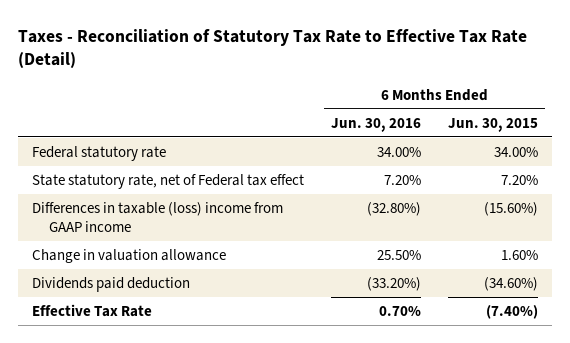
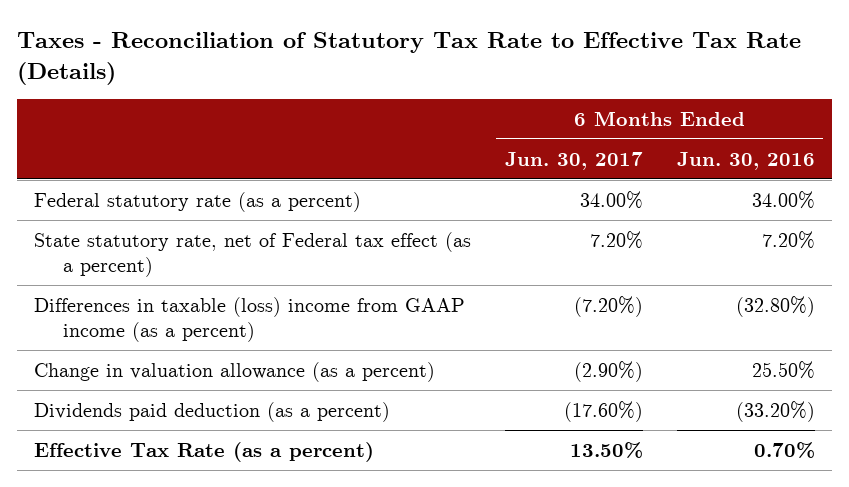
[17,28,527,69] Taxes - Reconciliation of Statutory Tax Rate to Effective Tax Rate (Detail) -> [17,32,802,86] Taxes - Reconciliation of Statutory Tax Rate to Effective Tax Rate (Details)
[448,117,539,132] Jun. 30, 2015 -> none
none -> [504,151,643,170] Jun. 30, 2017
[31,146,166,162] Federal statutory rate -> [33,191,361,212] Federal statutory rate (as a percent)
[31,174,304,190] State statutory rate, net of Federal tax effect -> [33,231,471,278] State statutory rate, net of Federal tax effect (as a percent)
[31,202,283,232] Differences in taxable (loss) income from GAAP income -> [33,296,465,343] Differences in taxable (loss) income from GAAP income (as a percent)
[31,249,226,264] Change in valuation allowance -> [33,361,435,382] Change in valuation allowance (as a percent)
[31,277,190,293] Dividends paid deduction -> [33,401,390,422] Dividends paid deduction (as a percent)
[31,304,152,318] Effective Tax Rate -> [33,441,374,462] Effective Tax Rate (as a percent)

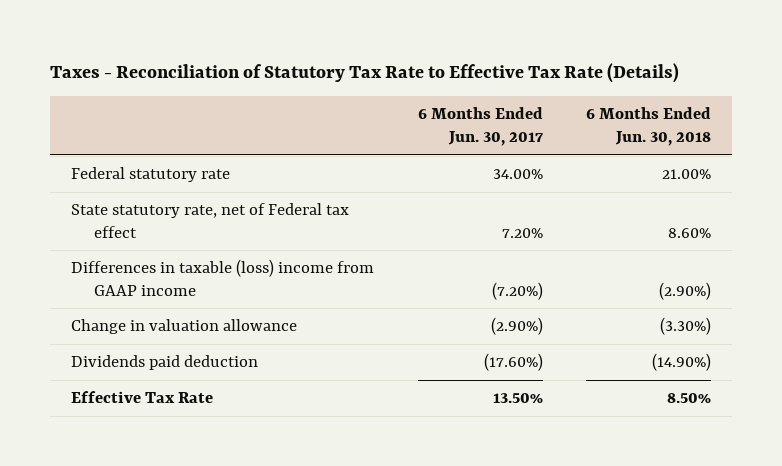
[676,151,815,170] Jun. 30, 2016 -> none
none -> [585,107,711,146] 6 Months Ended Jun. 30, 2018
[33,191,361,212] Federal statutory rate (as a percent) -> [71,167,231,183] Federal statutory rate
[33,231,471,278] State statutory rate, net of Federal tax effect (as a percent) -> [71,203,350,238] State statutory rate, net of Federal tax effect
[33,296,465,343] Differences in taxable (loss) income from GAAP income (as a percent) -> [71,259,375,296] Differences in taxable (loss) income from GAAP income
[33,361,435,382] Change in valuation allowance (as a percent) -> [71,319,298,335] Change in valuation allowance
[33,401,390,422] Dividends paid deduction (as a percent) -> [71,355,259,371] Dividends paid deduction
[33,441,374,462] Effective Tax Rate (as a percent) -> [71,391,214,404] Effective Tax Rate

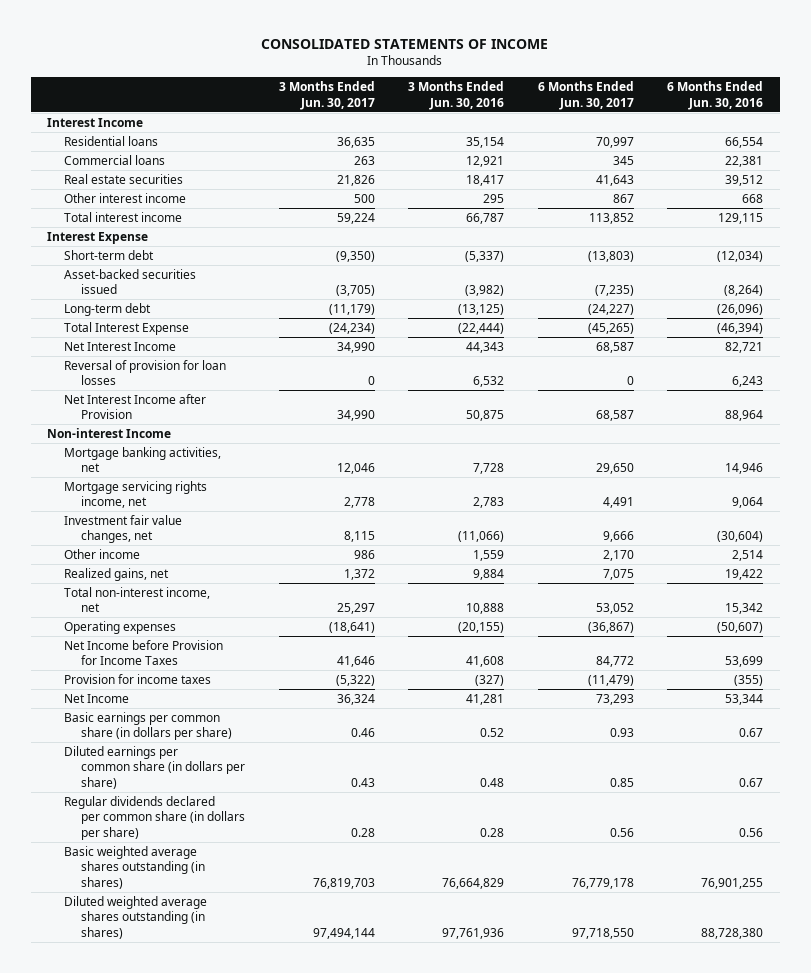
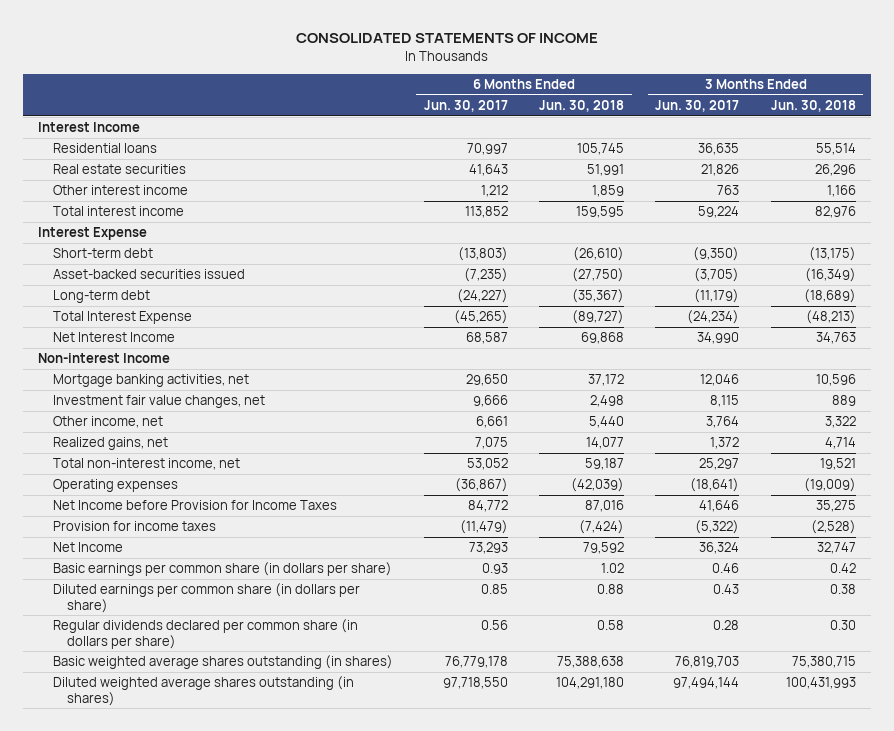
[408,81,505,110] 3 Months Ended Jun. 30, 2016 -> none
[667,81,764,110] 6 Months Ended Jun. 30, 2016 -> none
none -> [539,100,625,113] Jun. 30, 2018
none -> [770,100,856,113] Jun. 30, 2018
[64,154,166,165] Commercial loans -> none
[353,193,375,203] 500 -> [717,185,740,196] 763
[612,193,634,203] 867 -> [481,185,509,198] 1,212
[64,359,227,386] Reversal of provision for loan losses -> none
[64,393,207,420] Net Interest Income after Provision -> none
[64,480,208,509] Mortgage servicing rights income, net -> none
[64,548,141,559] Other income -> [52,416,163,429] Other income, net
[353,549,375,559] 986 -> [706,416,740,429] 3,764
[602,549,634,561] 2,170 -> [476,416,509,429] 6,661

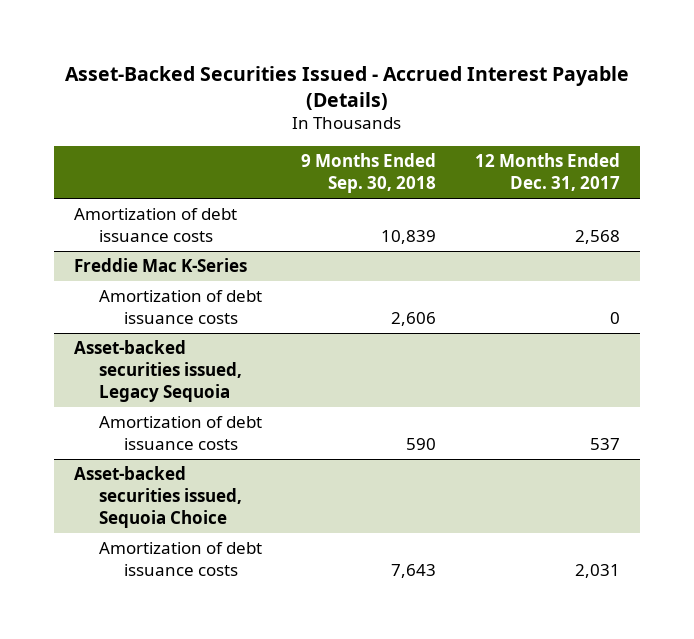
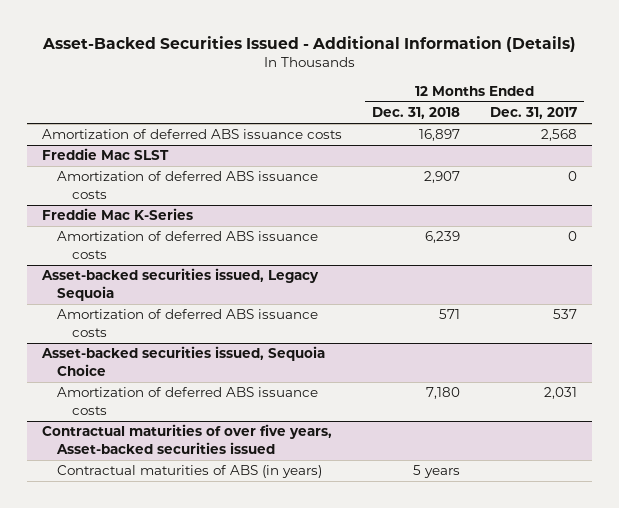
[65,65,630,110] Asset-Backed Securities Issued - Accrued Interest Payable (Details) -> [41,35,576,52] Asset-Backed Securities Issued - Additional Information (Details)
[301,153,437,193] 9 Months Ended Sep. 30, 2018 -> none
none -> [372,107,461,120] Dec. 31, 2018
[74,208,238,242] Amortization of debt issuance costs -> [42,129,343,140] Amortization of deferred ABS issuance costs
none -> [42,148,170,161] Freddie Mac SLST
none -> [57,171,319,199] Amortization of deferred ABS issuance costs
[98,290,262,324] Amortization of debt issuance costs -> [57,231,319,259] Amortization of deferred ABS issuance costs
[98,416,262,450] Amortization of debt issuance costs -> [57,309,319,337] Amortization of deferred ABS issuance costs
[98,542,262,576] Amortization of debt issuance costs -> [57,387,319,415] Amortization of deferred ABS issuance costs
none -> [42,424,333,454] Contractual maturities of over five years, Asset-backed securities issued
none -> [57,465,323,479] Contractual maturities of ABS (in years)

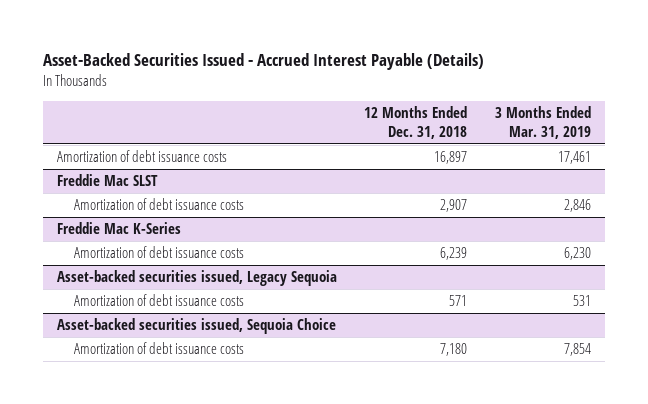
[41,35,576,52] Asset-Backed Securities Issued - Additional Information (Details) -> [43,53,485,71] Asset-Backed Securities Issued - Accrued Interest Payable (Details)
[490,107,578,120] Dec. 31, 2017 -> none
none -> [495,105,592,140] 3 Months Ended Mar. 31, 2019
[42,129,343,140] Amortization of deferred ABS issuance costs -> [56,150,227,163] Amortization of debt issuance costs
[57,171,319,199] Amortization of deferred ABS issuance costs -> [74,198,245,211] Amortization of debt issuance costs
[57,231,319,259] Amortization of deferred ABS issuance costs -> [74,246,245,259] Amortization of debt issuance costs
[57,309,319,337] Amortization of deferred ABS issuance costs -> [74,294,245,307] Amortization of debt issuance costs
[42,424,333,454] Contractual maturities of over five years, Asset-backed securities issued -> none
[57,465,323,479] Contractual maturities of ABS (in years) -> none
[57,387,319,415] Amortization of deferred ABS issuance costs -> [74,342,245,355] Amortization of debt issuance costs

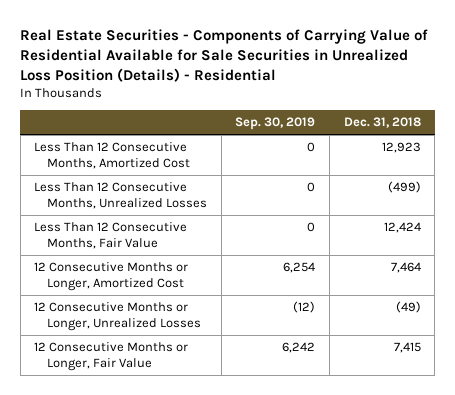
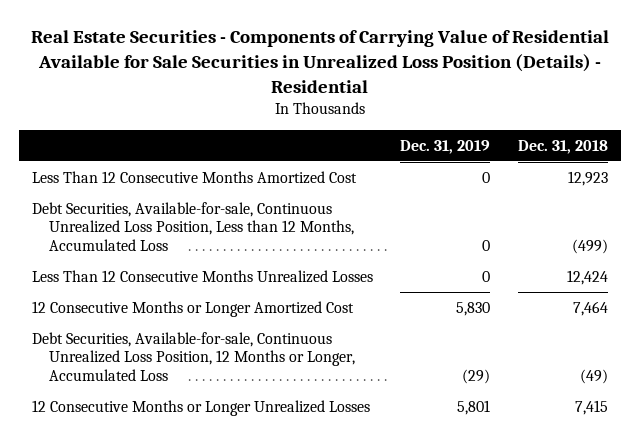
[235,117,316,131] Sep. 30, 2019 -> none
none -> [400,139,491,154] Dec. 31, 2019
[34,142,190,169] Less Than 12 Consecutive Months, Amortized Cost -> [32,170,358,184] Less Than 12 Consecutive Months Amortized Cost
[34,182,207,209] Less Than 12 Consecutive Months, Unrealized Losses -> [32,201,354,251] Debt Securities, Available-for-sale, Continuous Unrealized Loss Position, Less than 12 Months, Accumulated Loss
[34,222,188,249] Less Than 12 Consecutive Months, Fair Value -> [32,269,374,283] Less Than 12 Consecutive Months Unrealized Losses
[34,262,189,291] 12 Consecutive Months or Longer, Amortized Cost -> [32,300,355,317] 12 Consecutive Months or Longer Amortized Cost
[34,302,201,331] 12 Consecutive Months or Longer, Unrealized Losses -> [32,331,355,381] Debt Securities, Available-for-sale, Continuous Unrealized Loss Position, 12 Months or Longer, Accumulated Loss
[34,342,189,371] 12 Consecutive Months or Longer, Fair Value -> [32,399,371,416] 12 Consecutive Months or Longer Unrealized Losses

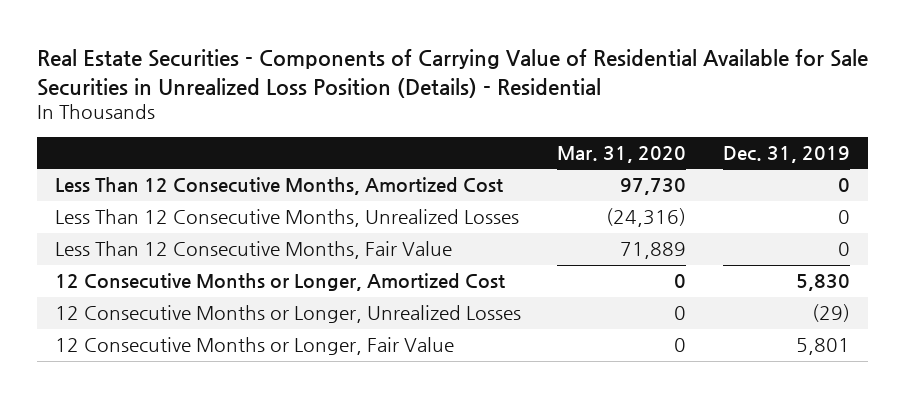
[517,139,608,154] Dec. 31, 2018 -> none
none -> [557,145,687,163] Mar. 31, 2020
[32,170,358,184] Less Than 12 Consecutive Months Amortized Cost -> [54,177,503,196] Less Than 12 Consecutive Months, Amortized Cost
[32,201,354,251] Debt Securities, Available-for-sale, Continuous Unrealized Loss Position, Less than 12 Months, Accumulated Loss -> [54,209,519,228] Less Than 12 Consecutive Months, Unrealized Losses
[32,269,374,283] Less Than 12 Consecutive Months Unrealized Losses -> [54,241,452,260] Less Than 12 Consecutive Months, Fair Value
[32,300,355,317] 12 Consecutive Months or Longer Amortized Cost -> [54,273,505,292] 12 Consecutive Months or Longer, Amortized Cost
[32,331,355,381] Debt Securities, Available-for-sale, Continuous Unrealized Loss Position, 12 Months or Longer, Accumulated Loss -> [54,305,521,324] 12 Consecutive Months or Longer, Unrealized Losses
[32,399,371,416] 12 Consecutive Months or Longer Unrealized Losses -> [54,337,454,356] 12 Consecutive Months or Longer, Fair Value

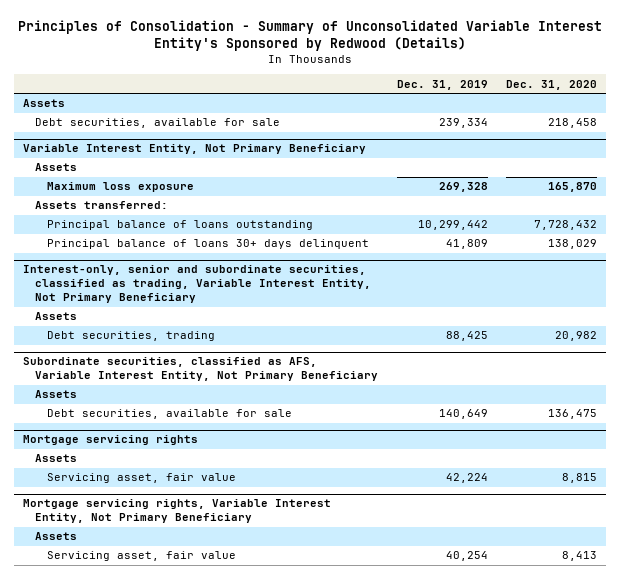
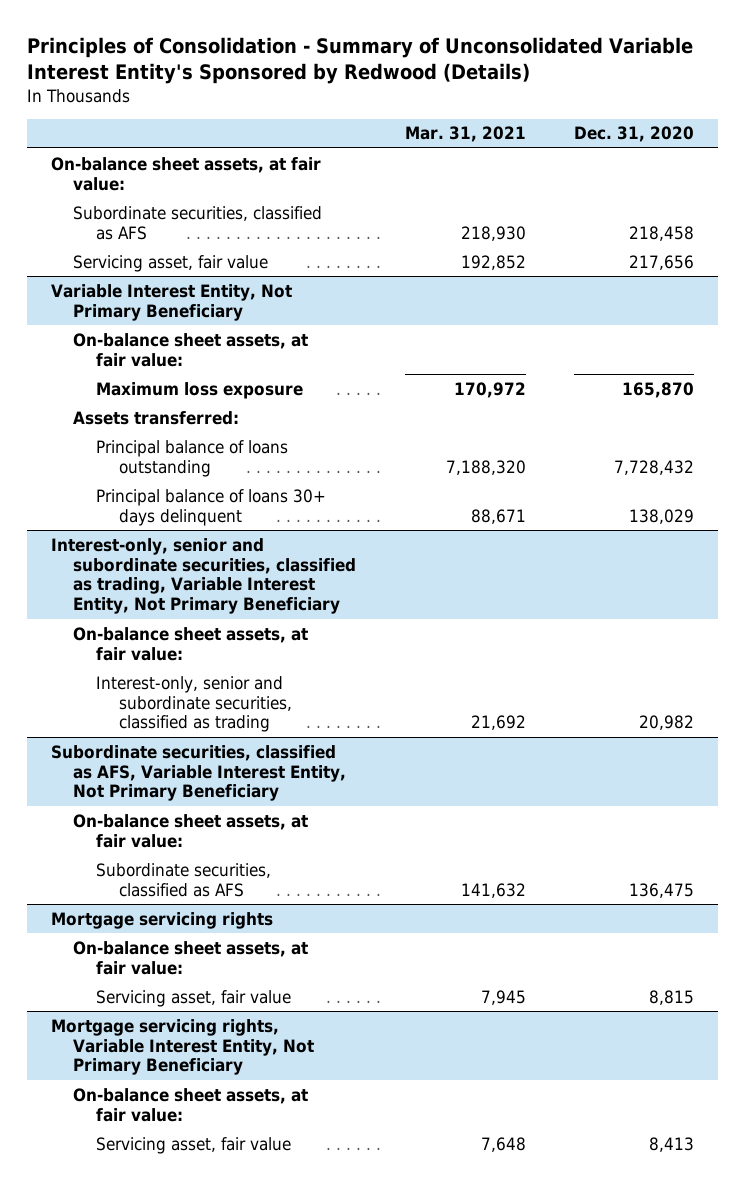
[396,79,488,90] Dec. 31, 2019 -> none
none -> [404,126,526,143] Mar. 31, 2021
[23,99,66,108] Assets -> [50,156,321,191] On-balance sheet assets, at fair value:
[35,118,281,129] Debt securities, available for sale -> [73,205,323,240] Subordinate securities, classified as AFS
none -> [73,254,269,272] Servicing asset, fair value
[35,163,78,172] Assets -> [73,332,309,367] On-balance sheet assets, at fair value:
[35,312,78,321] Assets -> [73,626,309,661] On-balance sheet assets, at fair value:
[47,331,216,342] Debt securities, trading -> [96,675,292,733] Interest-only, senior and subordinate securities, classified as trading
[35,390,78,399] Assets -> [73,813,309,848] On-balance sheet assets, at fair value:
[47,409,293,420] Debt securities, available for sale -> [96,862,272,897] Subordinate securities, classified as AFS
[35,454,78,463] Assets -> [73,940,309,975] On-balance sheet assets, at fair value:
[35,532,78,541] Assets -> [73,1087,309,1122] On-balance sheet assets, at fair value:

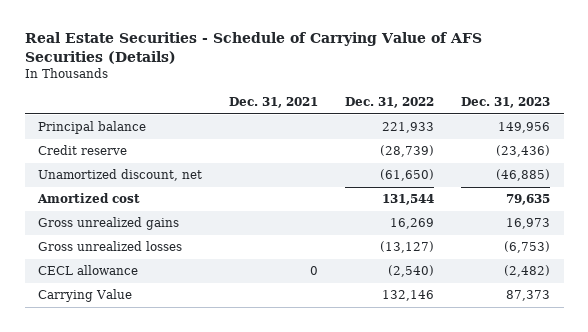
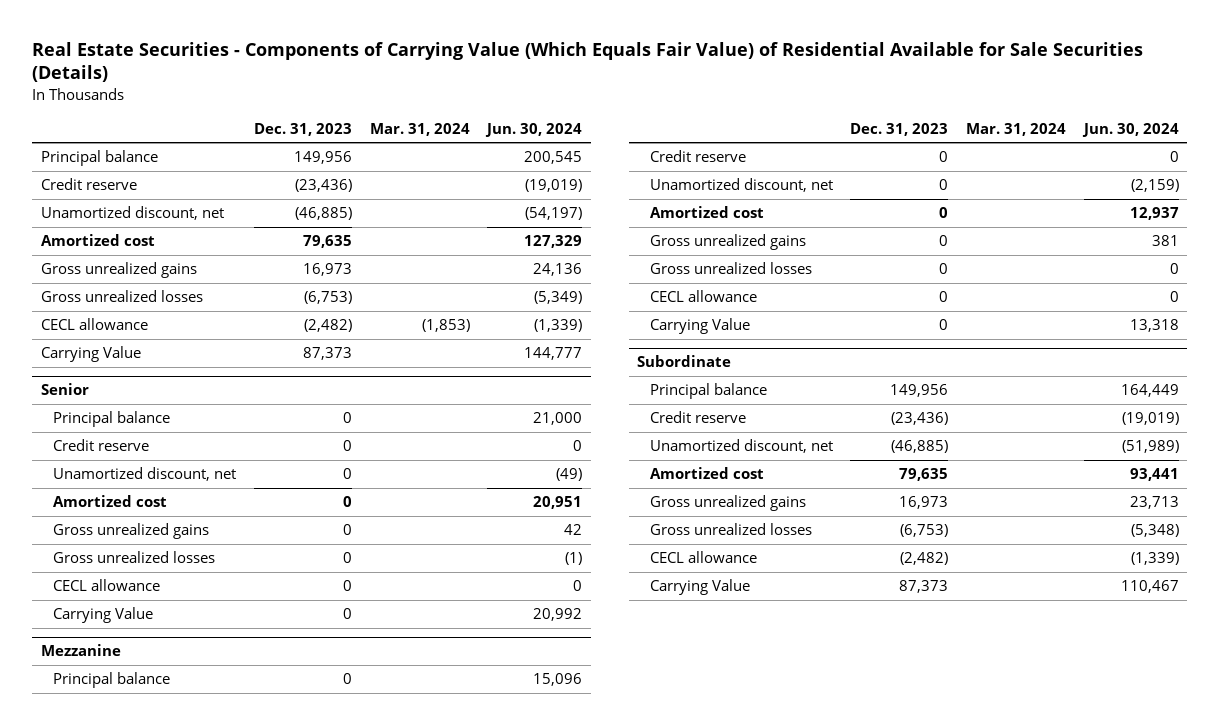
[24,32,482,64] Real Estate Securities - Schedule of Carrying Value of AFS Securities (Details) -> [32,41,1144,83] Real Estate Securities - Components of Carrying Value (Which Equals Fair Value) of Residential Available for Sale Securities (Details)
[229,96,319,108] Dec. 31, 2021 -> none
[345,96,435,108] Dec. 31, 2022 -> none
none -> [369,123,470,137] Mar. 31, 2024
none -> [485,123,583,138] Jun. 30, 2024
none -> [41,383,90,396] Senior
none -> [53,411,171,428] Principal balance
none -> [53,439,150,452] Credit reserve
none -> [53,467,237,482] Unamortized discount, net
none -> [53,495,168,508] Amortized cost
none -> [53,523,210,540] Gross unrealized gains
none -> [53,551,216,564] Gross unrealized losses
none -> [53,579,161,592] CECL allowance
none -> [53,607,154,624] Carrying Value
none -> [41,644,122,657] Mezzanine
none -> [53,672,171,689] Principal balance
none -> [649,150,746,163] Credit reserve
none -> [649,178,833,193] Unamortized discount, net
none -> [649,206,764,219] Amortized cost
none -> [649,234,806,251] Gross unrealized gains
none -> [649,262,812,275] Gross unrealized losses
none -> [649,290,757,303] CECL allowance
none -> [649,318,750,335] Carrying Value
none -> [637,355,732,368] Subordinate
none -> [649,383,767,400] Principal balance
none -> [649,411,746,424] Credit reserve
none -> [649,439,833,454] Unamortized discount, net
none -> [649,467,764,480] Amortized cost
none -> [649,495,806,512] Gross unrealized gains
none -> [649,523,812,536] Gross unrealized losses
none -> [649,551,757,564] CECL allowance
none -> [649,579,750,596] Carrying Value

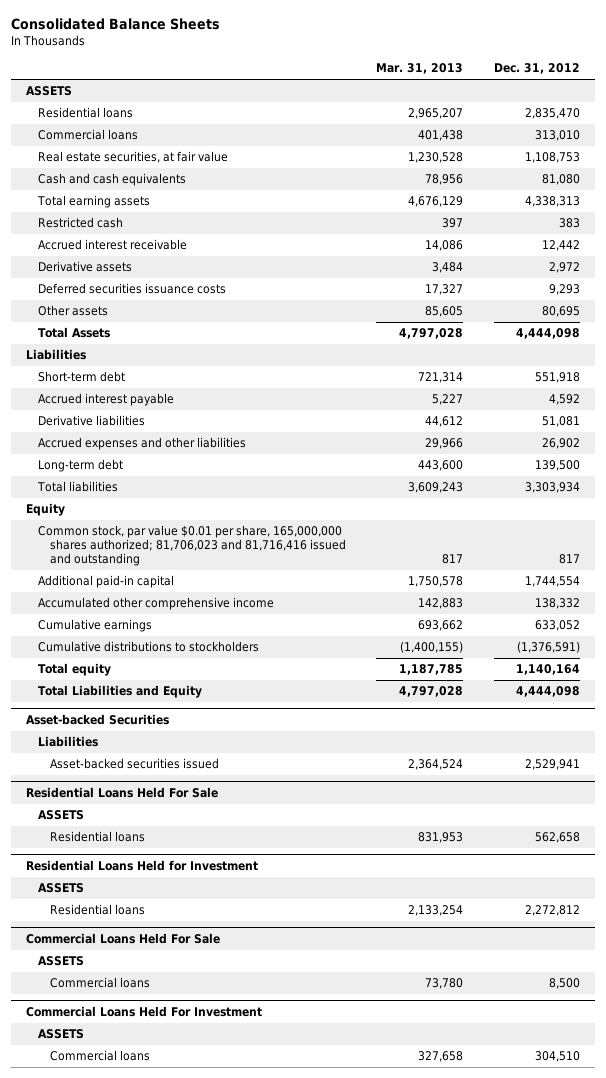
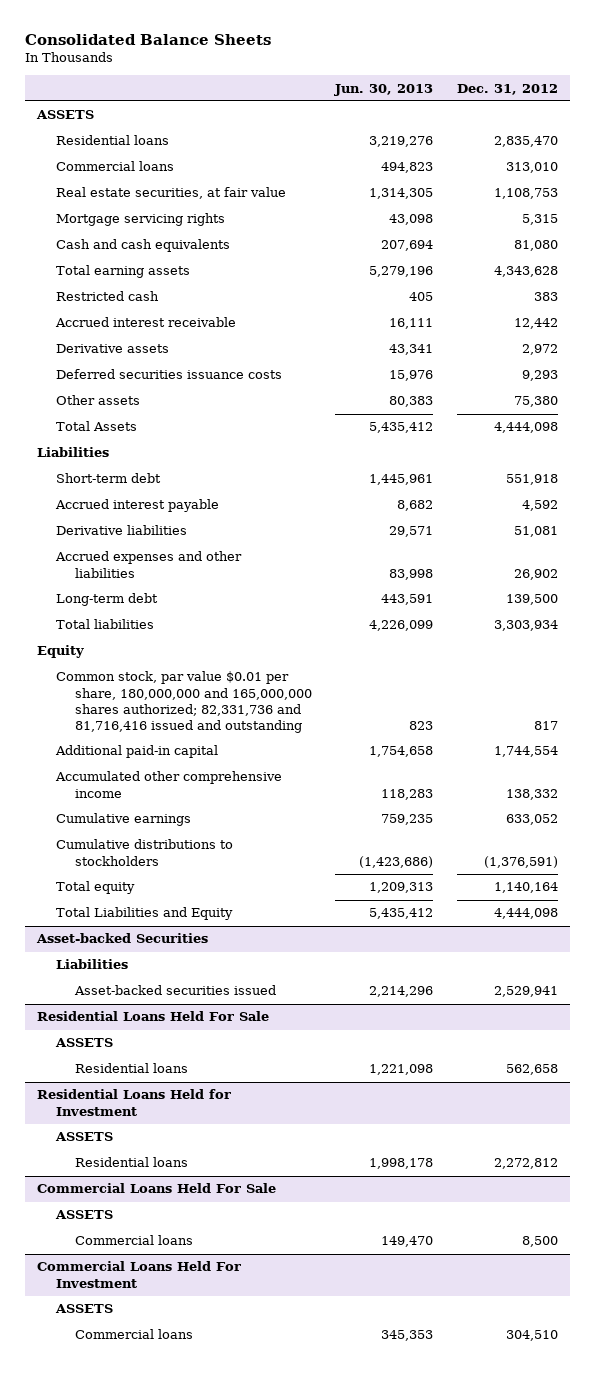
[376,63,464,75] Mar. 31, 2013 -> none
none -> [334,83,434,96] Jun. 30, 2013
none -> [55,213,225,227] Mortgage servicing rights
[525,196,581,208] 4,338,313 -> [493,266,558,278] 4,343,628
[542,306,581,318] 80,695 -> [513,396,558,408] 75,380
[37,525,346,566] Common stock, par value $0.01 per share, 165,000,000 shares authorized; 81,706,023 and 81,716,416 issued and outstanding -> [55,671,312,733] Common stock, par value $0.01 per share, 180,000,000 and 165,000,000 shares authorized; 82,331,736 and 81,716,416 issued and outstanding

